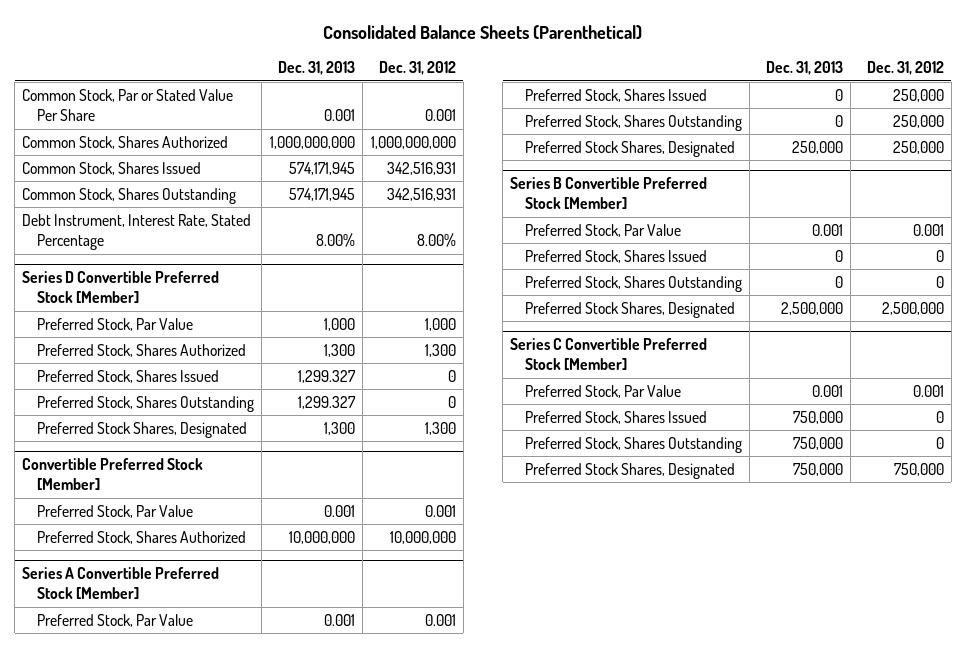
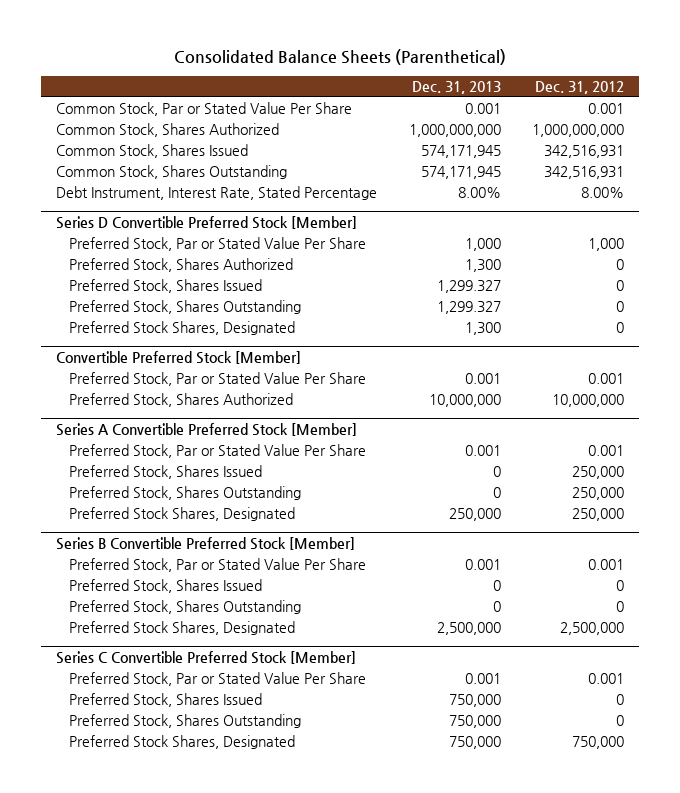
[37,317,194,331] Preferred Stock, Par Value -> [69,237,367,252] Preferred Stock, Par or Stated Value Per Share
[424,343,456,357] 1,300 -> [615,259,624,271] 0
[424,421,456,435] 1,300 -> [615,322,624,334] 0
[37,504,194,518] Preferred Stock, Par Value -> [69,372,367,387] Preferred Stock, Par or Stated Value Per Share
[37,613,194,627] Preferred Stock, Par Value -> [69,444,367,459] Preferred Stock, Par or Stated Value Per Share
[525,223,682,237] Preferred Stock, Par Value -> [69,558,367,573] Preferred Stock, Par or Stated Value Per Share
[525,384,682,398] Preferred Stock, Par Value -> [69,672,367,687] Preferred Stock, Par or Stated Value Per Share

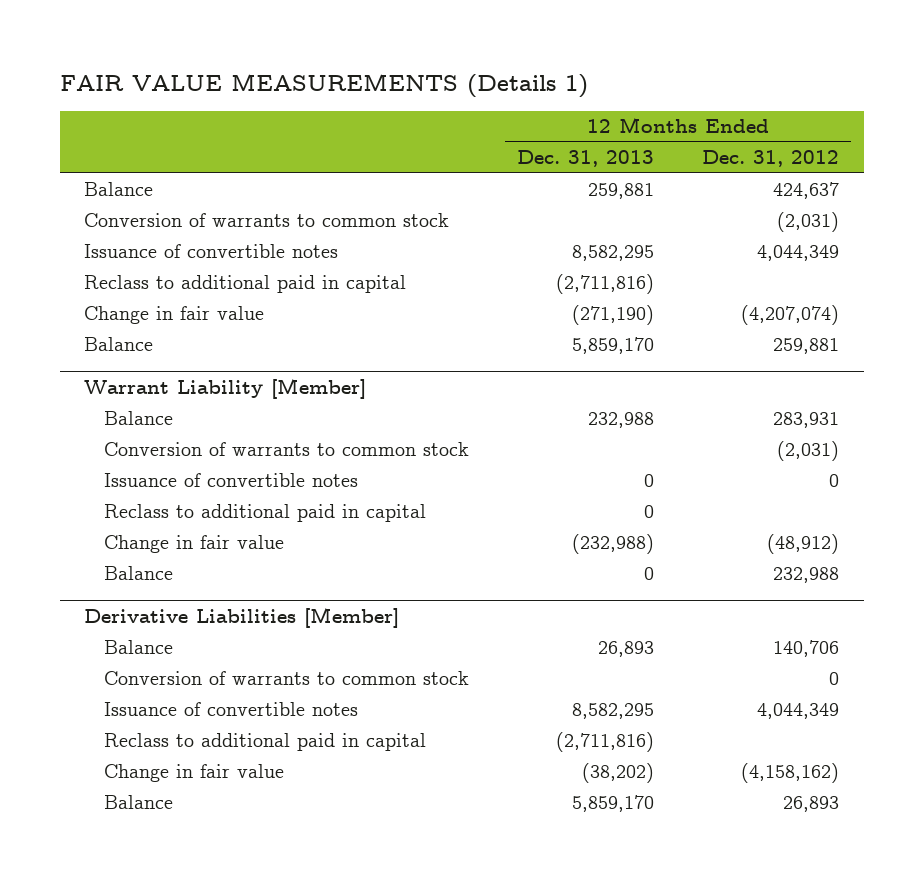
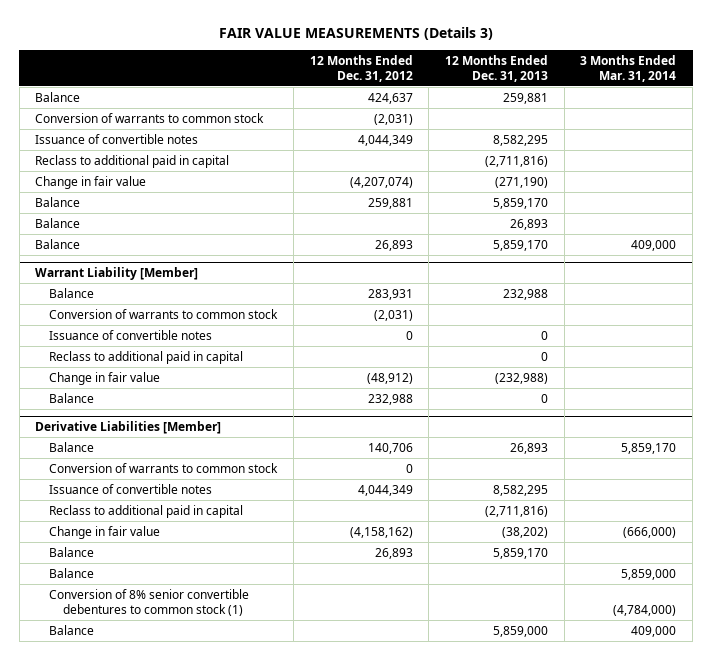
[59,73,588,98] FAIR VALUE MEASUREMENTS (Details 1) -> [218,26,493,40] FAIR VALUE MEASUREMENTS (Details 3)
none -> [580,54,677,82] 3 Months Ended Mar. 31, 2014
none -> [35,217,81,228] Balance
none -> [35,238,81,249] Balance
none -> [49,567,95,578] Balance
none -> [49,588,250,616] Conversion of 8% senior convertible debentures to common stock (1)
none -> [49,624,95,635] Balance

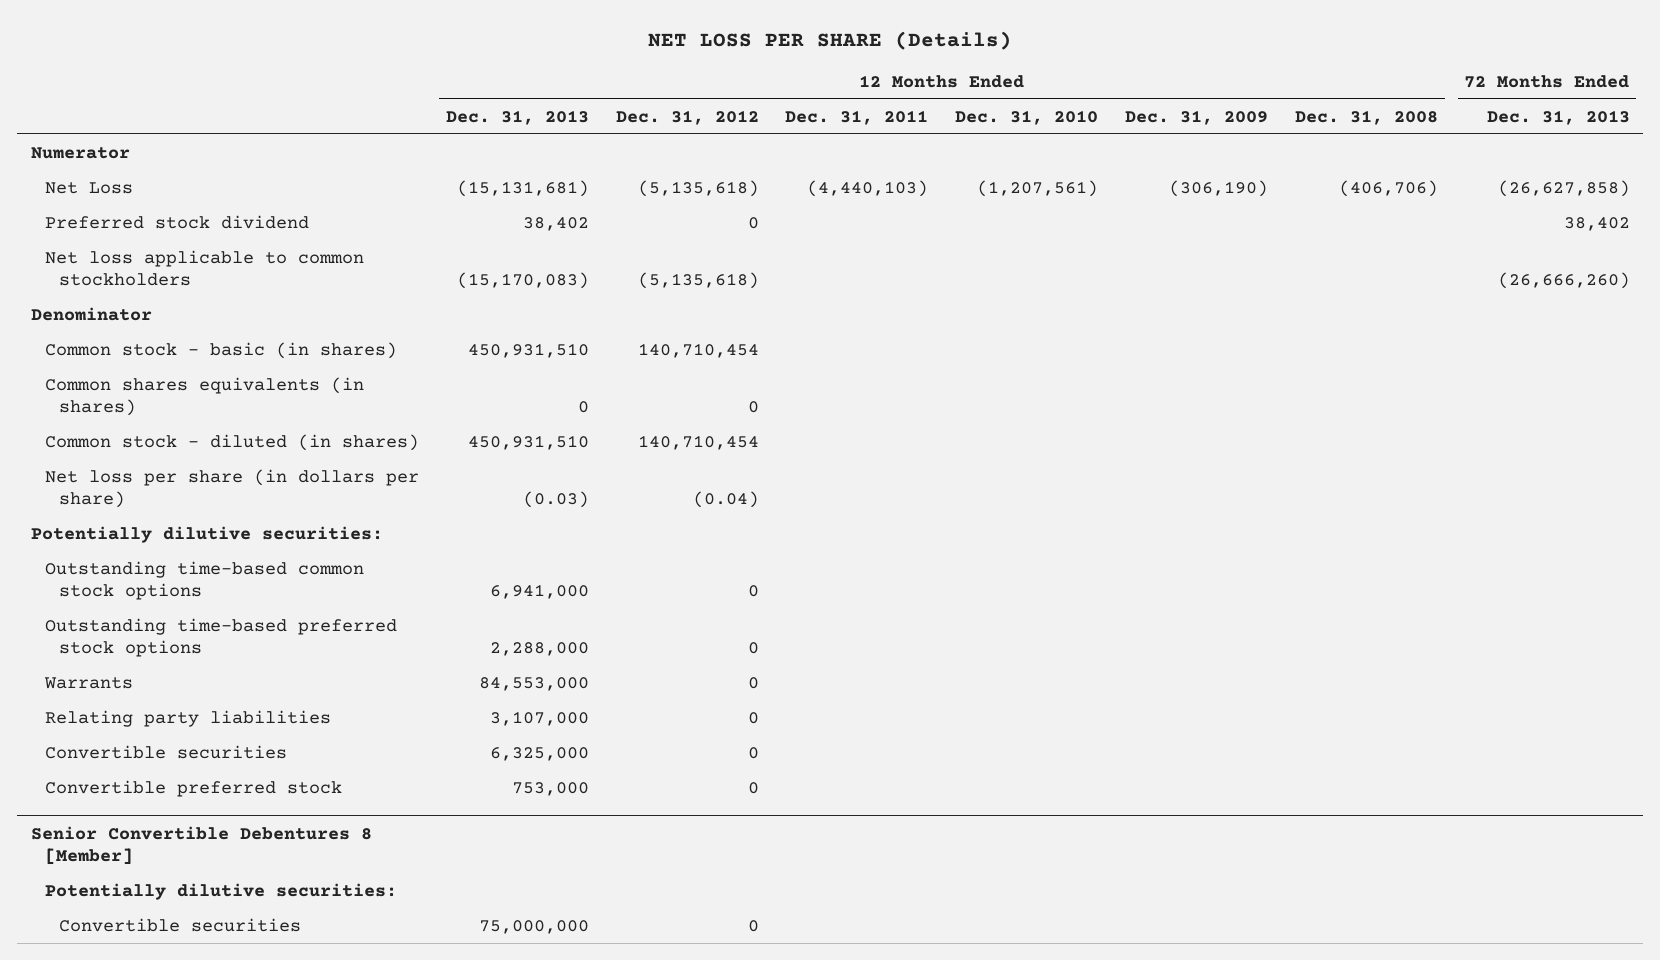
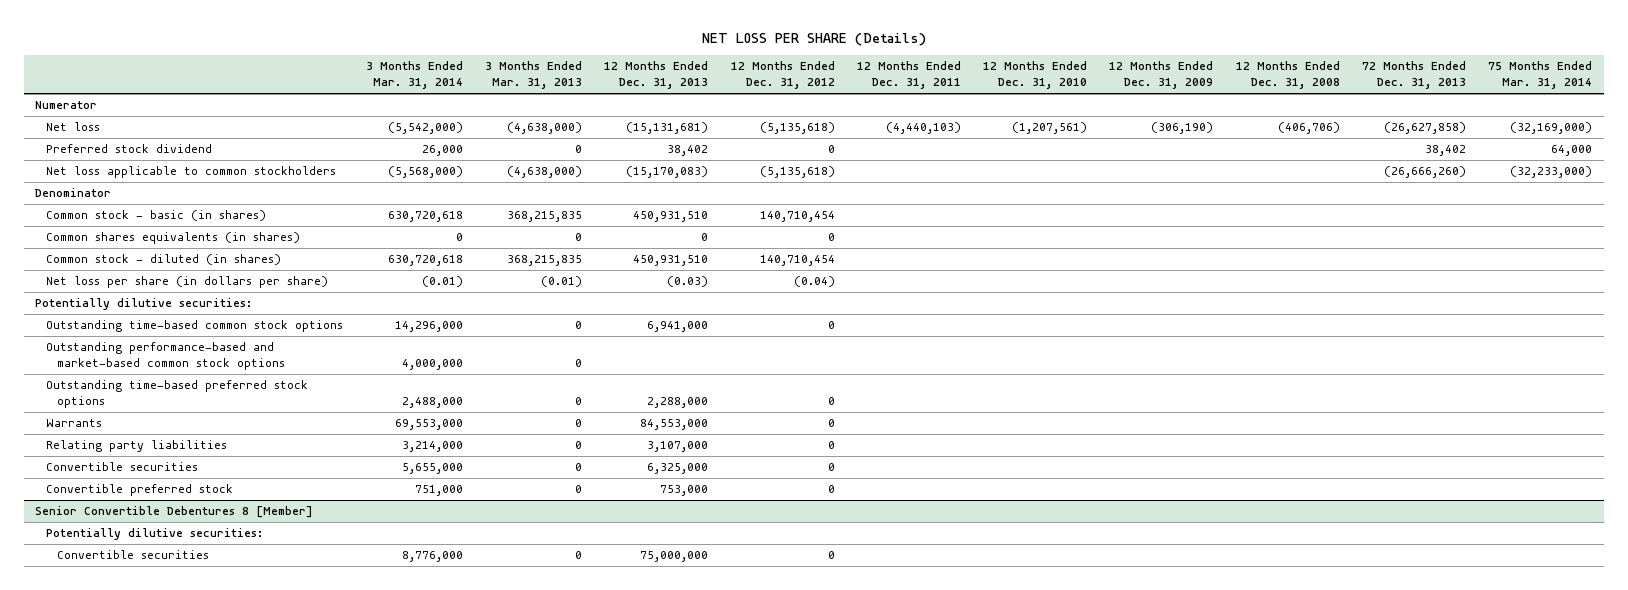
none -> [365,61,463,90] 3 Months Ended Mar. 31, 2014
none -> [484,61,582,90] 3 Months Ended Mar. 31, 2013
none -> [1488,61,1593,90] 75 Months Ended Mar. 31, 2014
[44,181,133,194] Net Loss -> [46,122,101,132] Net loss
none -> [46,342,286,371] Outstanding performance-based and market-based common stock options

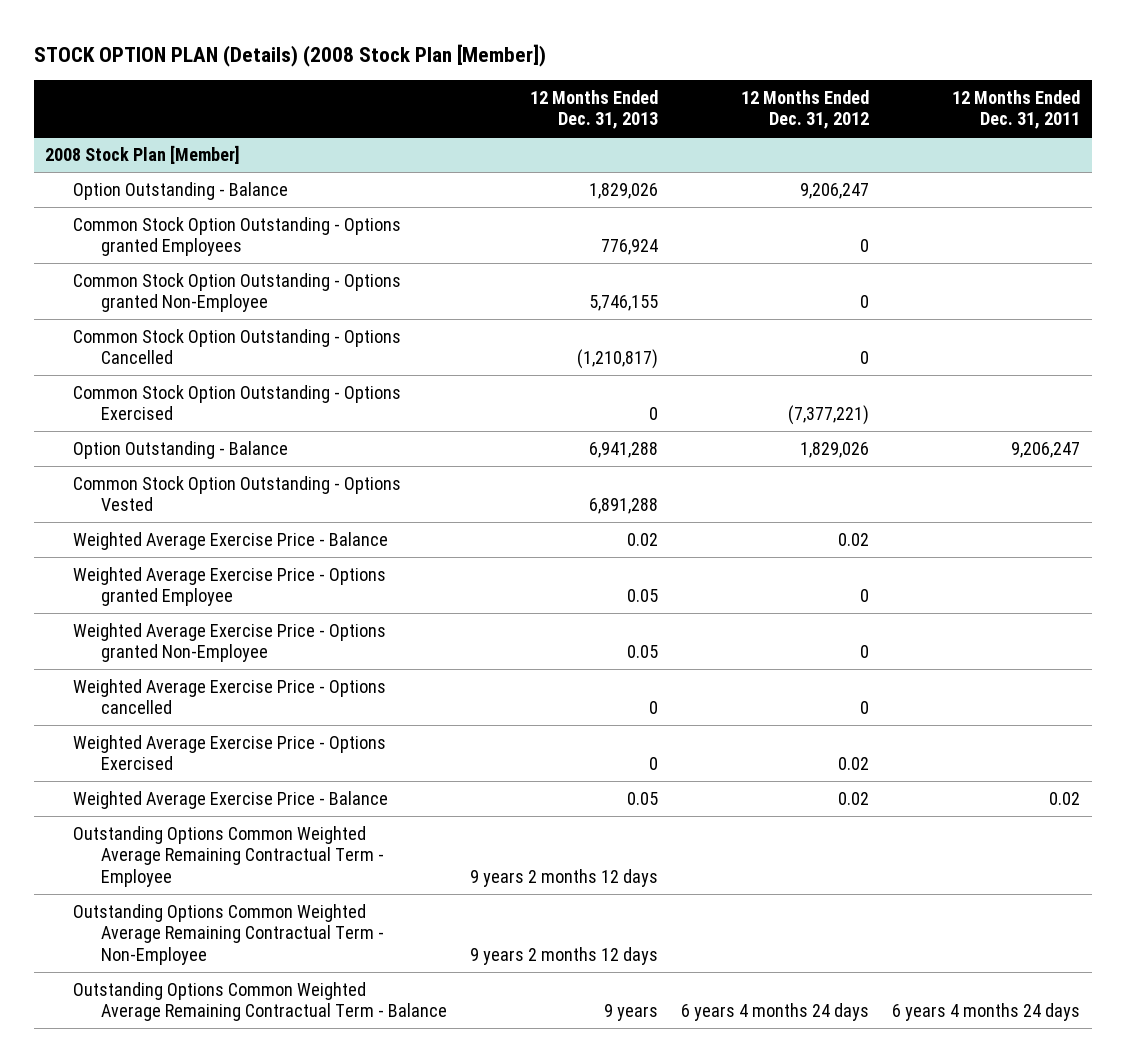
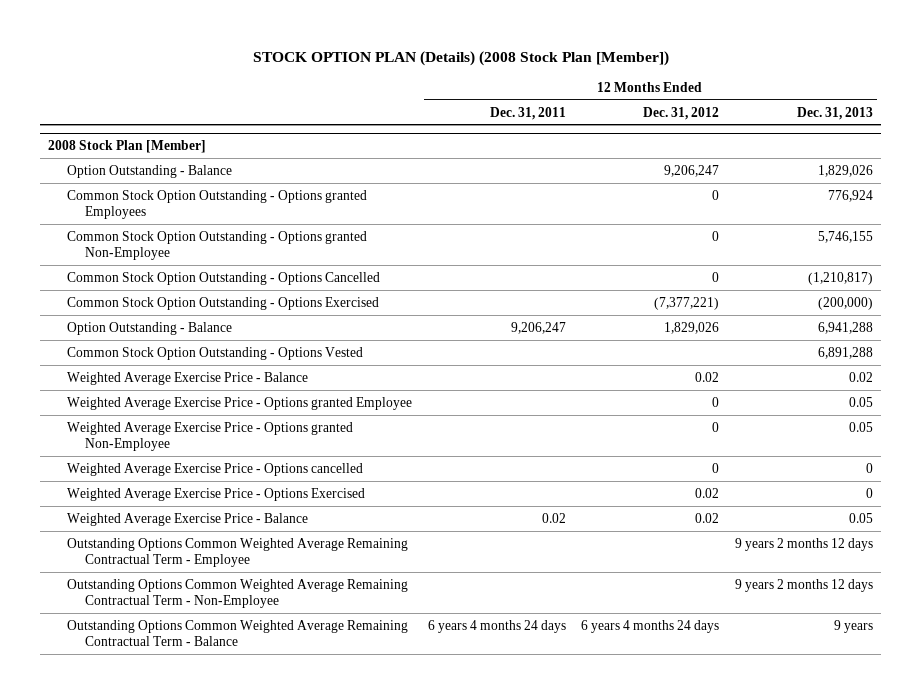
[648,407,658,421] 0 -> [818,296,874,310] (200,000)

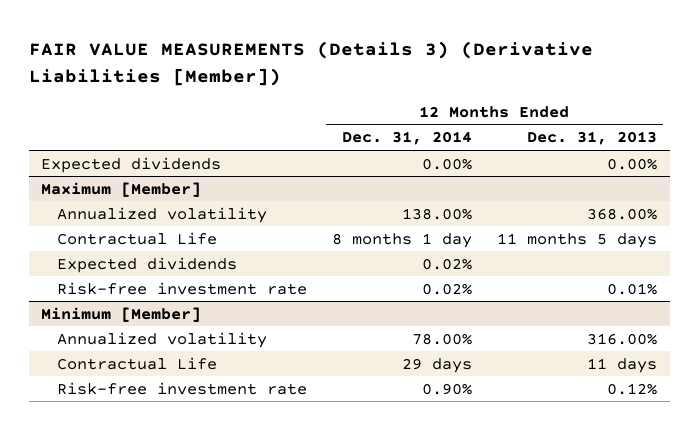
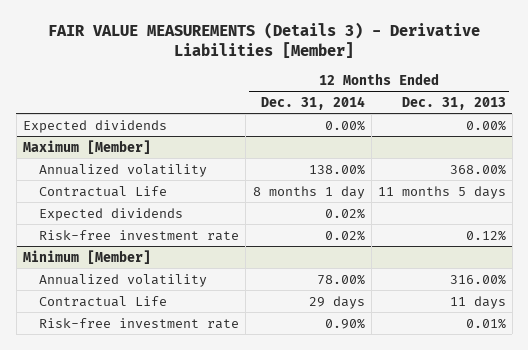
[28,41,593,87] FAIR VALUE MEASUREMENTS (Details 3) (Derivative Liabilities [Member]) -> [48,22,481,59] FAIR VALUE MEASUREMENTS (Details 3) - Derivative Liabilities [Member]
[607,282,658,295] 0.01% -> [465,229,506,241] 0.12%
[607,382,658,395] 0.12% -> [465,317,506,329] 0.01%

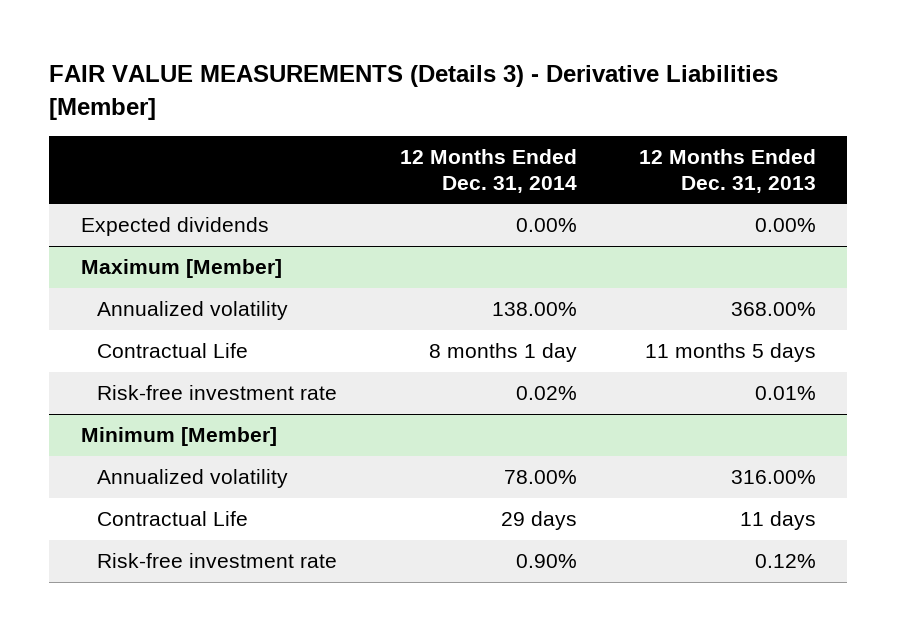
[39,207,184,221] Expected dividends -> none
[465,229,506,241] 0.12% -> [755,386,817,401] 0.01%
[465,317,506,329] 0.01% -> [755,554,817,569] 0.12%

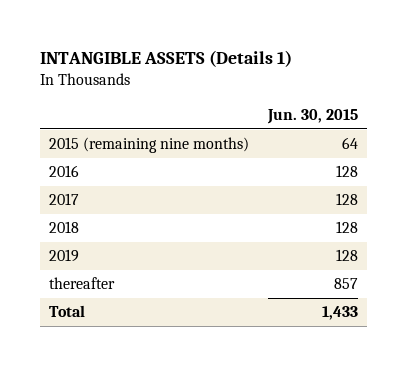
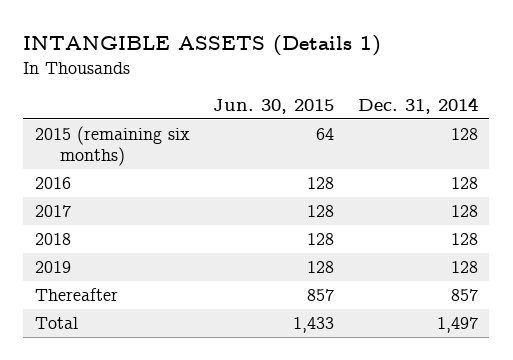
none -> [357,96,478,114] Dec. 31, 2014
[48,137,249,154] 2015 (remaining nine months) -> [35,125,191,167] 2015 (remaining six months)
[48,277,115,290] thereafter -> [35,287,119,301] Thereafter

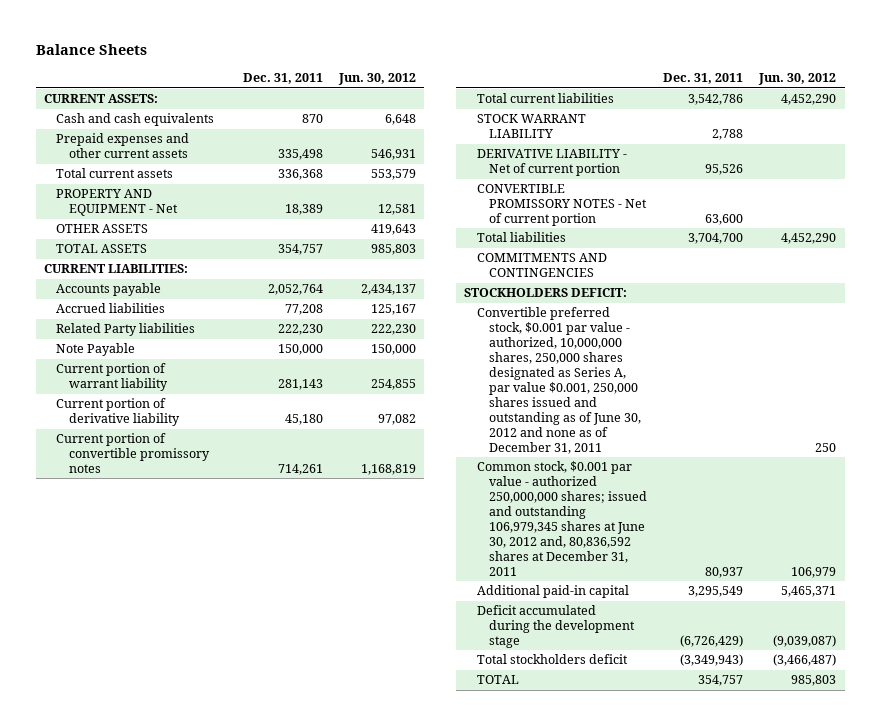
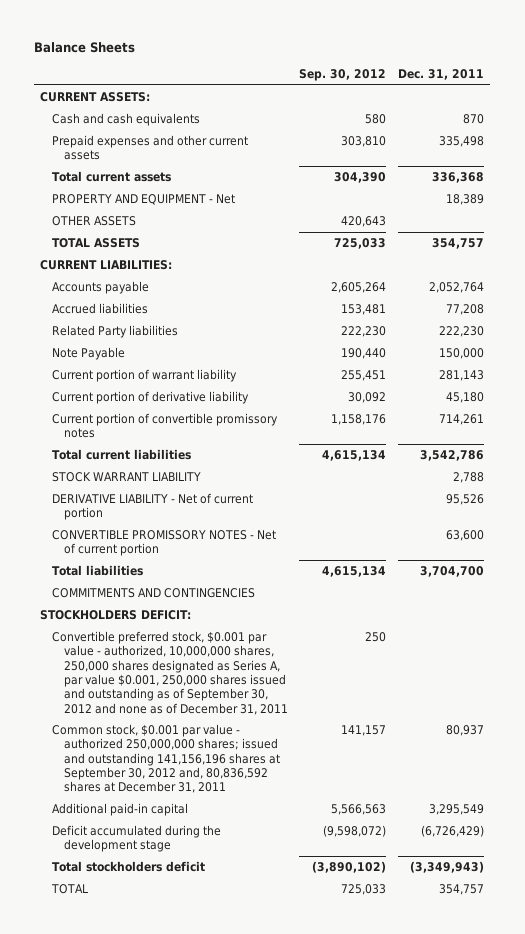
[338,73,417,86] Jun. 30, 2012 -> none
none -> [299,69,387,82] Sep. 30, 2012
[476,307,641,454] Convertible preferred stock, $0.001 par value - authorized, 10,000,000 shares, 250,000 shares designated as Series A, par value $0.001, 250,000 shares issued and outstanding as of June 30, 2012 and none as of December 31, 2011 -> [51,630,288,715] Convertible preferred stock, $0.001 par value - authorized, 10,000,000 shares, 250,000 shares designated as Series A, par value $0.001, 250,000 shares issued and outstanding as of September 30, 2012 and none as of December 31, 2011
[476,461,647,576] Common stock, $0.001 par value - authorized 250,000,000 shares; issued and outstanding 106,979,345 shares at June 30, 2012 and, 80,836,592 shares at December 31, 2011 -> [51,723,280,794] Common stock, $0.001 par value - authorized 250,000,000 shares; issued and outstanding 141,156,196 shares at September 30, 2012 and, 80,836,592 shares at December 31, 2011

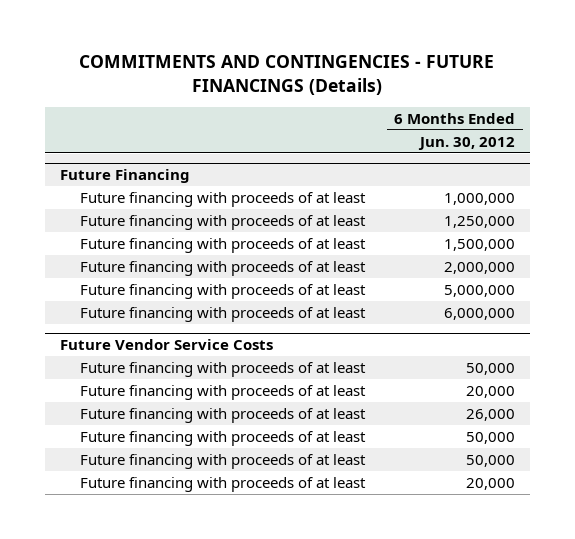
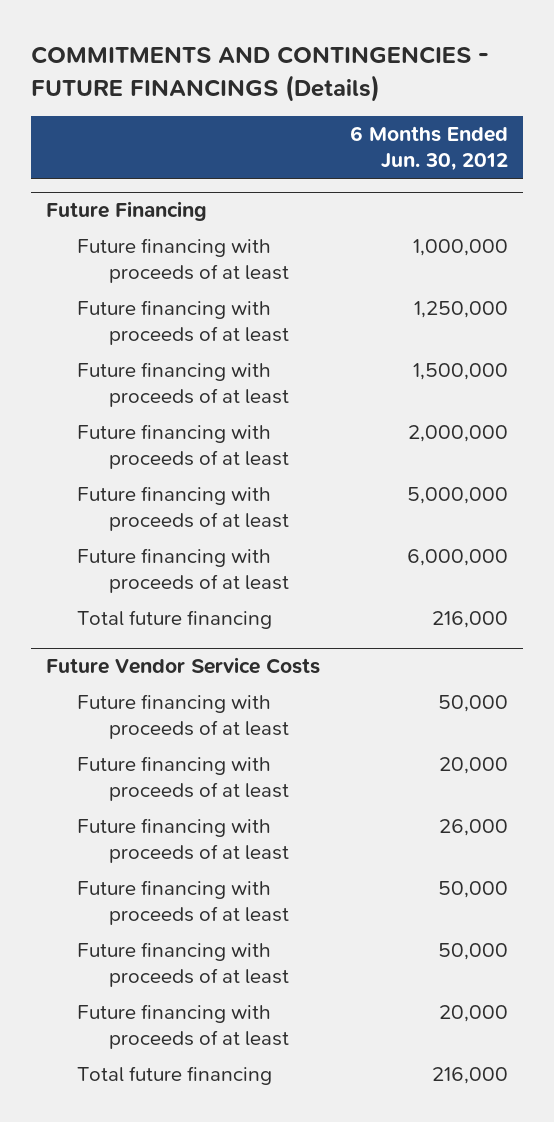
none -> [77,609,273,629] Total future financing
none -> [77,1065,273,1085] Total future financing

